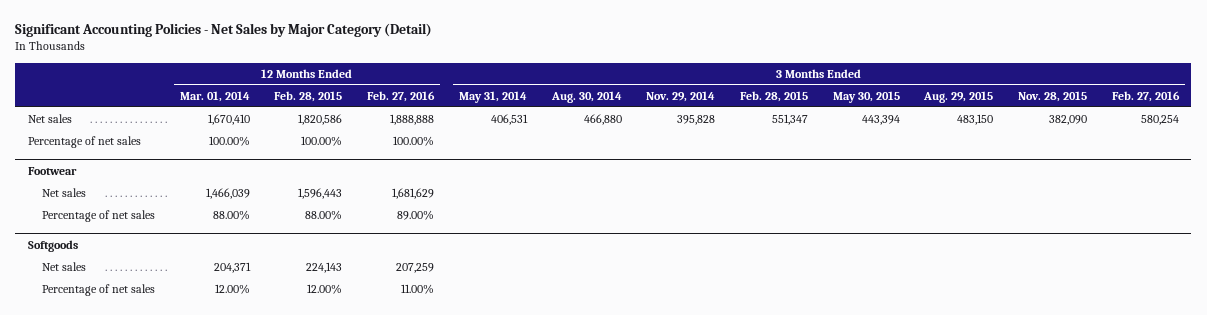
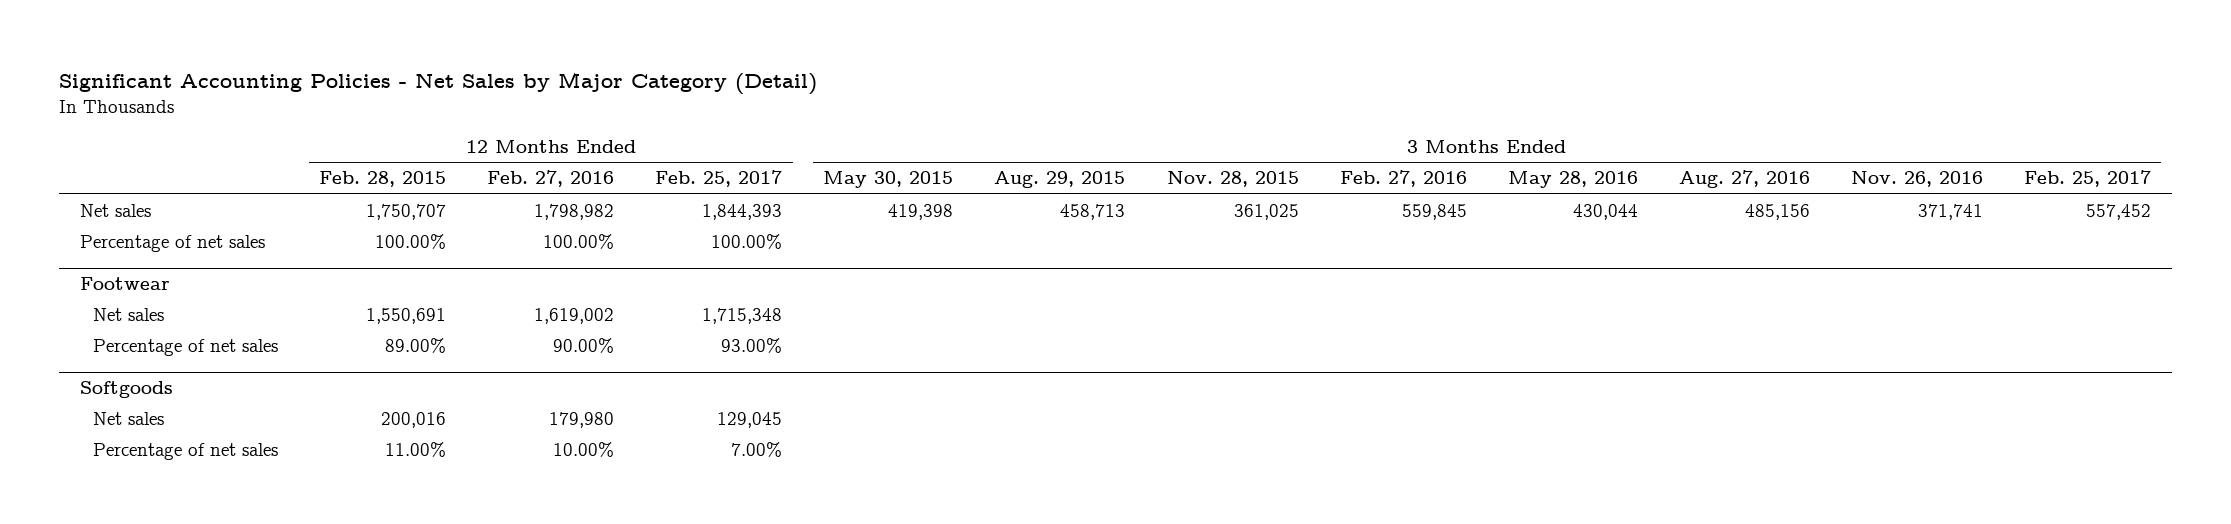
[179,90,250,102] Mar. 01, 2014 -> none
[458,90,527,103] May 31, 2014 -> none
[550,90,622,103] Aug. 30, 2014 -> none
[646,90,716,102] Nov. 29, 2014 -> none
[740,90,809,102] Feb. 28, 2015 -> none
none -> [655,170,783,188] Feb. 25, 2017
none -> [1507,171,1638,189] May 28, 2016
none -> [1678,170,1810,189] Aug. 27, 2016
none -> [1850,171,1983,188] Nov. 26, 2016
none -> [2023,170,2151,188] Feb. 25, 2017
[298,114,343,126] 1,820,586 -> [366,203,447,220] 1,750,707
[390,114,435,126] 1,888,888 -> [534,203,615,220] 1,798,982
[861,115,900,126] 443,394 -> [888,203,954,220] 419,398
[957,114,994,126] 483,150 -> [1060,203,1126,220] 458,713
[1049,115,1088,126] 382,090 -> [1233,203,1299,220] 361,025
[1140,115,1179,126] 580,254 -> [1401,203,1467,220] 559,845
[298,188,343,200] 1,596,443 -> [366,307,447,324] 1,550,691
[392,188,435,200] 1,681,629 -> [534,307,615,324] 1,619,002
[305,210,343,221] 88.00% -> [385,337,447,353] 89.00%
[397,210,435,221] 89.00% -> [553,337,615,353] 90.00%
[306,262,343,274] 224,143 -> [381,411,447,428] 200,016
[396,263,435,274] 207,259 -> [549,411,615,428] 179,980
[307,284,343,295] 12.00% -> [385,441,447,457] 11.00%
[401,284,435,295] 11.00% -> [553,441,615,457] 10.00%

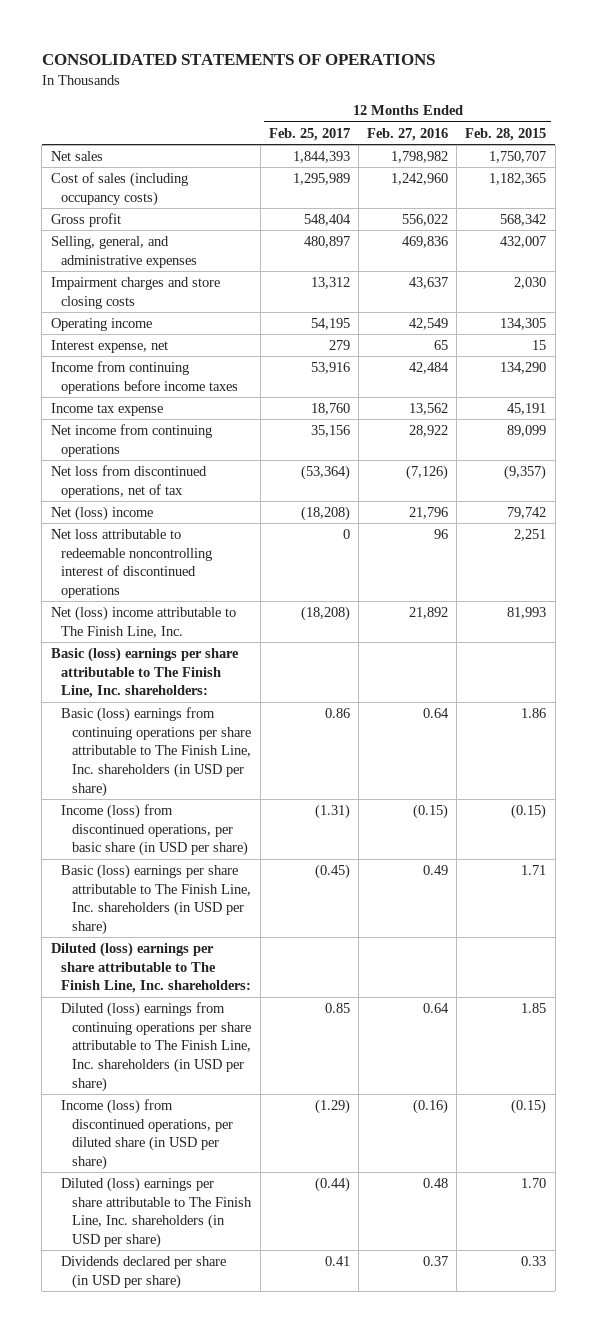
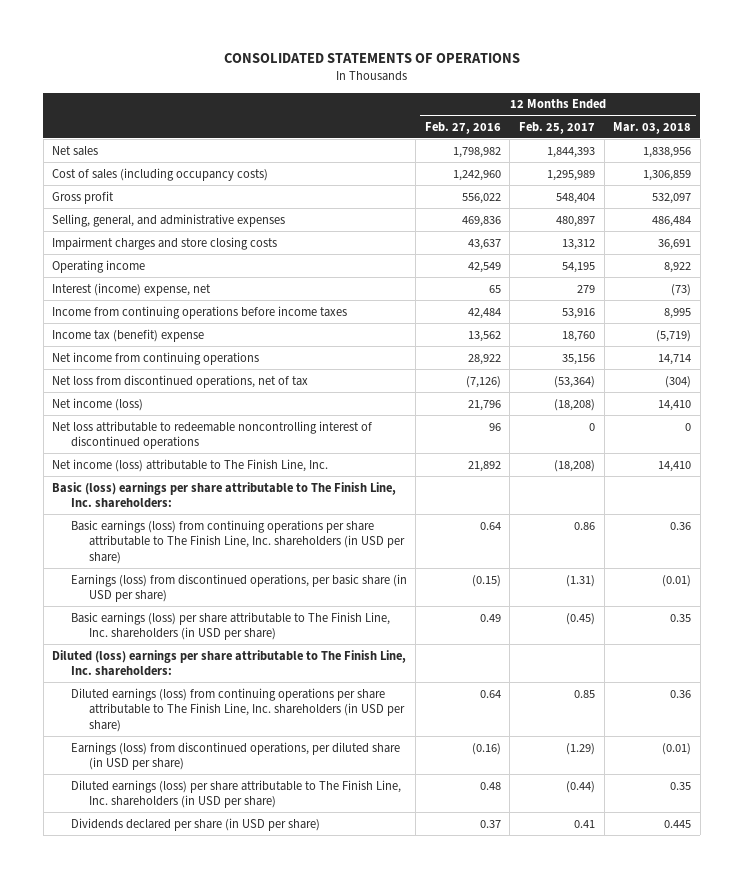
[465,127,547,141] Feb. 28, 2015 -> none
none -> [613,121,692,134] Mar. 03, 2018
[50,339,168,353] Interest expense, net -> [52,282,212,296] Interest (income) expense, net
[50,402,163,416] Income tax expense -> [52,328,205,342] Income tax (benefit) expense
[50,505,153,521] Net (loss) income -> [52,397,144,411] Net income (loss)
[50,605,236,638] Net (loss) income attributable to The Finish Line, Inc. -> [52,458,329,472] Net income (loss) attributable to The Finish Line, Inc.
[61,706,252,797] Basic (loss) earnings from continuing operations per share attributable to The Finish Line, Inc. shareholders (in USD per share) -> [70,519,406,565] Basic earnings (loss) from continuing operations per share attributable to The Finish Line, Inc. shareholders (in USD per share)
[61,803,249,857] Income (loss) from discontinued operations, per basic share (in USD per share) -> [70,573,407,603] Earnings (loss) from discontinued operations, per basic share (in USD per share)
[61,863,252,936] Basic (loss) earnings per share attributable to The Finish Line, Inc. shareholders (in USD per share) -> [70,611,390,641] Basic earnings (loss) per share attributable to The Finish Line, Inc. shareholders (in USD per share)
[61,1001,252,1092] Diluted (loss) earnings from continuing operations per share attributable to The Finish Line, Inc. shareholders (in USD per share) -> [70,687,406,733] Diluted earnings (loss) from continuing operations per share attributable to The Finish Line, Inc. shareholders (in USD per share)
[61,1098,234,1171] Income (loss) from discontinued operations, per diluted share (in USD per share) -> [70,741,400,771] Earnings (loss) from discontinued operations, per diluted share (in USD per share)
[61,1176,253,1249] Diluted (loss) earnings per share attributable to The Finish Line, Inc. shareholders (in USD per share) -> [70,779,401,809] Diluted earnings (loss) per share attributable to The Finish Line, Inc. shareholders (in USD per share)

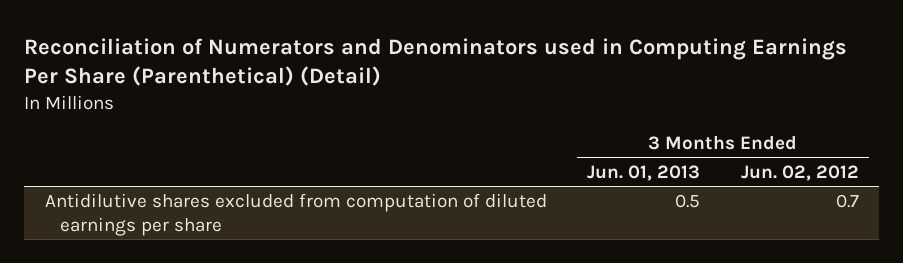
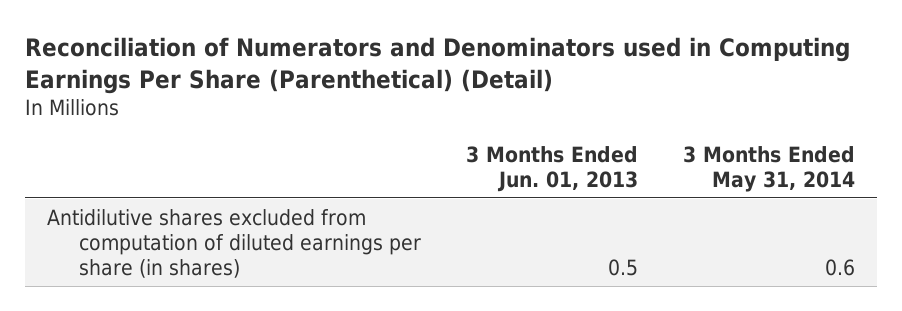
[740,164,859,181] Jun. 02, 2012 -> none
none -> [682,145,855,192] 3 Months Ended May 31, 2014
[44,193,547,236] Antidilutive shares excluded from computation of diluted earnings per share -> [47,209,422,279] Antidilutive shares excluded from computation of diluted earnings per share (in shares)

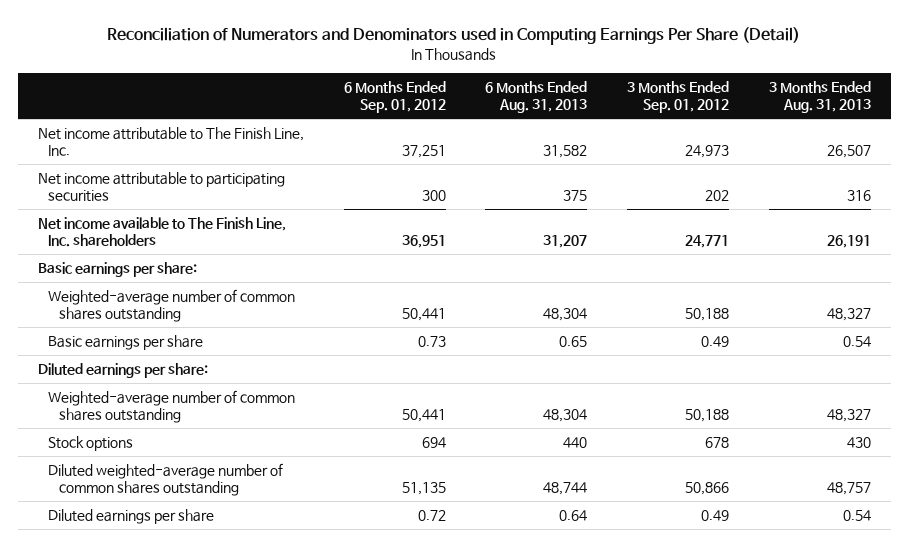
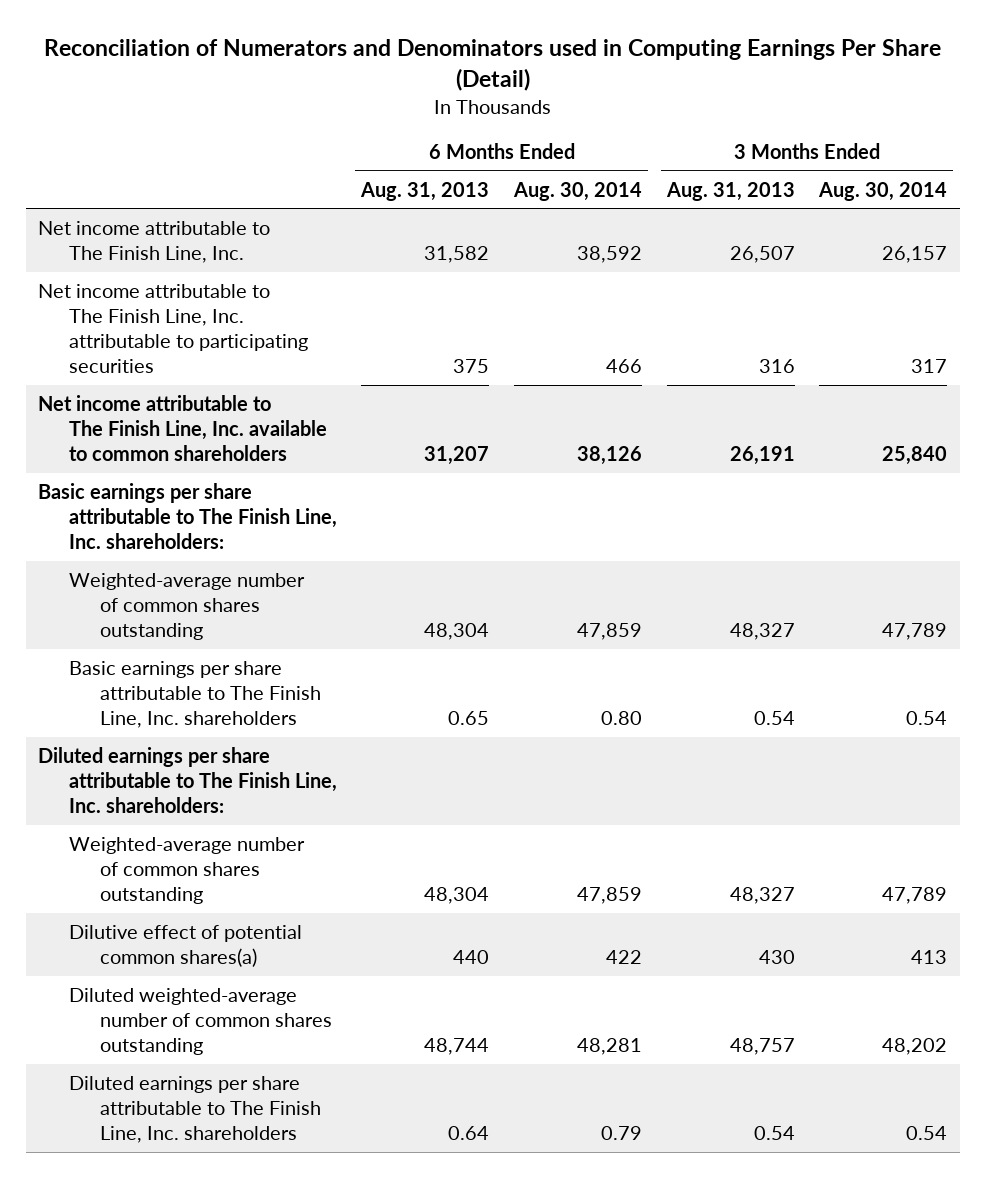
[343,81,446,114] 6 Months Ended Sep. 01, 2012 -> none
[626,81,729,114] 3 Months Ended Sep. 01, 2012 -> none
none -> [513,181,643,201] Aug. 30, 2014
none -> [818,181,948,201] Aug. 30, 2014
[37,172,285,203] Net income attributable to participating securities -> [38,283,308,374] Net income attributable to The Finish Line, Inc. attributable to participating securities
[37,217,286,248] Net income available to The Finish Line, Inc. shareholders -> [38,394,327,462] Net income attributable to The Finish Line, Inc. available to common shareholders
[37,262,197,278] Basic earnings per share: -> [38,482,337,550] Basic earnings per share attributable to The Finish Line, Inc. shareholders:
[48,335,204,351] Basic earnings per share -> [68,660,321,729] Basic earnings per share attributable to The Finish Line, Inc. shareholders
[37,363,208,379] Diluted earnings per share: -> [38,746,337,814] Diluted earnings per share attributable to The Finish Line, Inc. shareholders:
[48,436,134,452] Stock options -> [68,924,302,968] Dilutive effect of potential common shares(a)
[48,509,215,525] Diluted earnings per share -> [68,1075,321,1144] Diluted earnings per share attributable to The Finish Line, Inc. shareholders

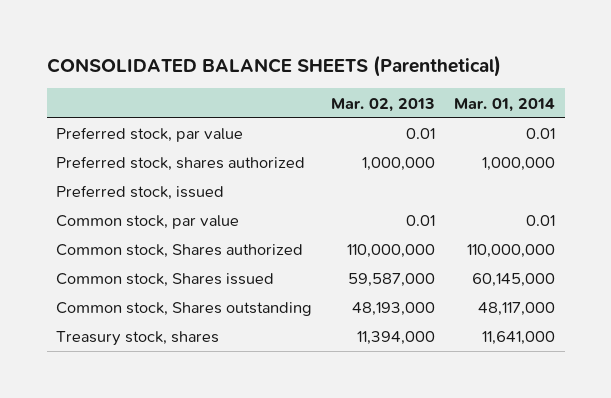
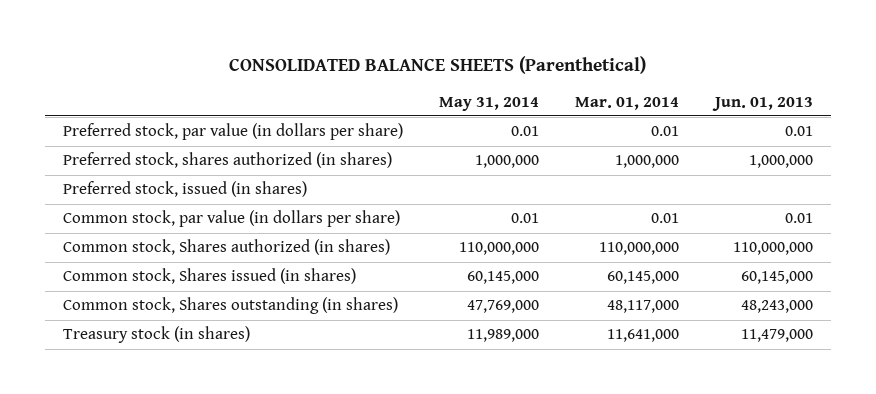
[331,97,436,112] Mar. 02, 2013 -> none
none -> [439,96,540,111] May 31, 2014
none -> [712,96,814,111] Jun. 01, 2013
[56,127,244,143] Preferred stock, par value -> [63,123,404,141] Preferred stock, par value (in dollars per share)
[56,156,306,172] Preferred stock, shares authorized -> [63,152,393,169] Preferred stock, shares authorized (in shares)
[56,185,225,201] Preferred stock, issued -> [63,181,308,198] Preferred stock, issued (in shares)
[56,215,240,230] Common stock, par value -> [63,210,401,228] Common stock, par value (in dollars per share)
[56,244,304,259] Common stock, Shares authorized -> [63,239,391,256] Common stock, Shares authorized (in shares)
[56,273,275,288] Common stock, Shares issued -> [63,268,357,285] Common stock, Shares issued (in shares)
[56,302,313,317] Common stock, Shares outstanding -> [63,297,399,315] Common stock, Shares outstanding (in shares)
[56,331,220,347] Treasury stock, shares -> [63,326,251,344] Treasury stock (in shares)

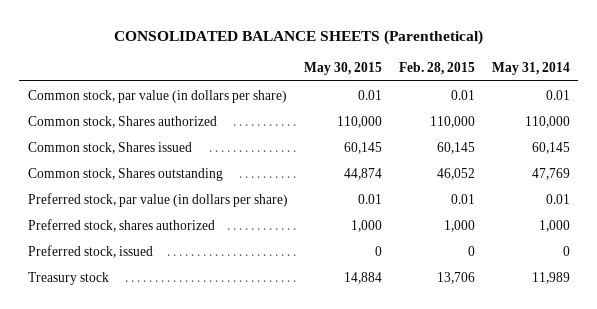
[575,96,680,110] Mar. 01, 2014 -> none
[712,96,814,111] Jun. 01, 2013 -> none
none -> [304,61,383,75] May 30, 2015
none -> [399,61,476,75] Feb. 28, 2015
[63,152,393,169] Preferred stock, shares authorized (in shares) -> none
[63,181,308,198] Preferred stock, issued (in shares) -> none
[63,239,391,256] Common stock, Shares authorized (in shares) -> [27,115,217,128] Common stock, Shares authorized
[459,242,540,256] 110,000,000 -> [524,115,570,128] 110,000
[63,268,357,285] Common stock, Shares issued (in shares) -> [27,141,192,154] Common stock, Shares issued
[467,271,540,285] 60,145,000 -> [531,141,570,154] 60,145
[63,297,399,315] Common stock, Shares outstanding (in shares) -> [27,167,223,181] Common stock, Shares outstanding
[467,300,540,314] 47,769,000 -> [531,167,570,180] 47,769
[63,123,404,141] Preferred stock, par value (in dollars per share) -> [27,192,288,207] Preferred stock, par value (in dollars per share)
none -> [27,218,215,232] Preferred stock, shares authorized
none -> [27,244,153,258] Preferred stock, issued
[63,326,251,344] Treasury stock (in shares) -> [27,271,109,285] Treasury stock
[467,329,540,343] 11,989,000 -> [531,271,570,284] 11,989

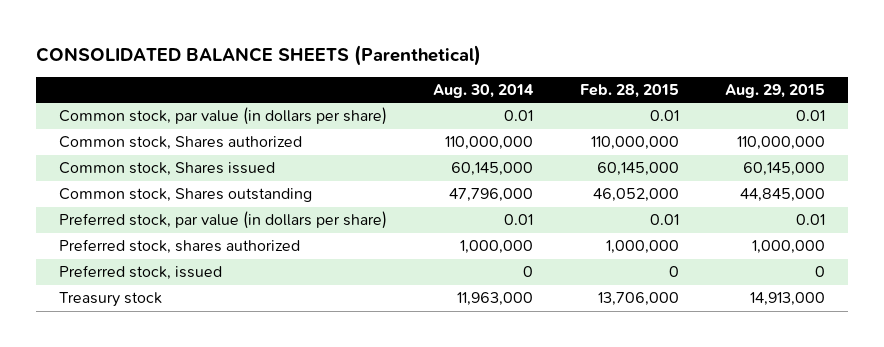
[304,61,383,75] May 30, 2015 -> none
[491,61,570,75] May 31, 2014 -> none
none -> [433,84,535,99] Aug. 30, 2014
none -> [724,84,825,99] Aug. 29, 2015
[430,115,476,128] 110,000 -> [590,136,679,151] 110,000,000
[437,141,476,154] 60,145 -> [596,162,679,177] 60,145,000
[437,167,476,180] 46,052 -> [592,188,679,203] 46,052,000
[444,219,476,232] 1,000 -> [605,240,679,255] 1,000,000
[437,271,476,284] 13,706 -> [597,292,679,307] 13,706,000

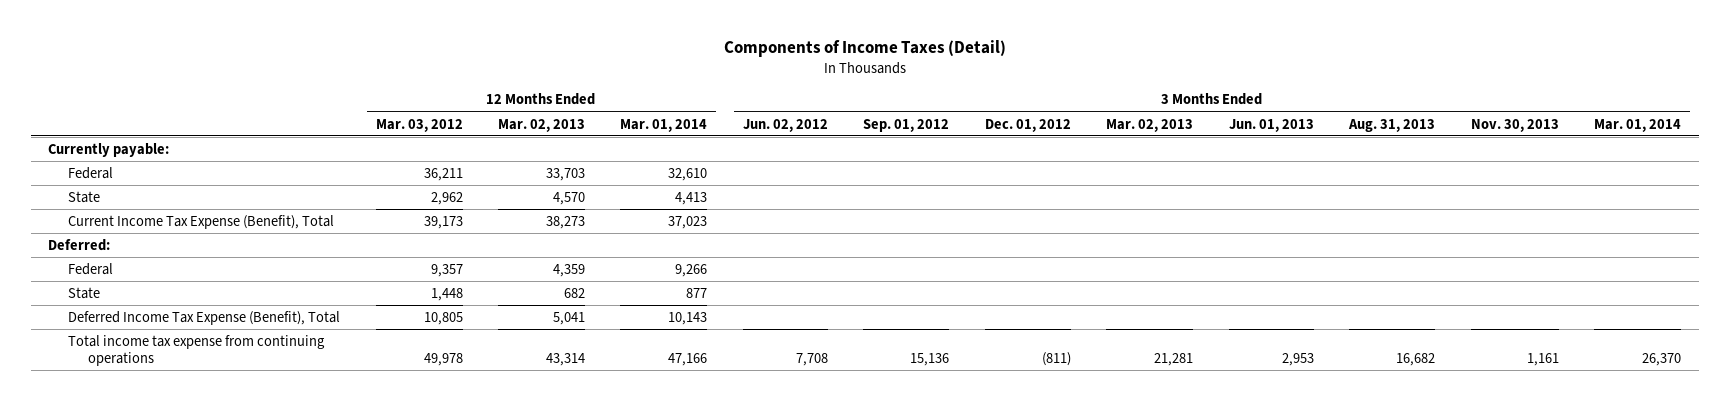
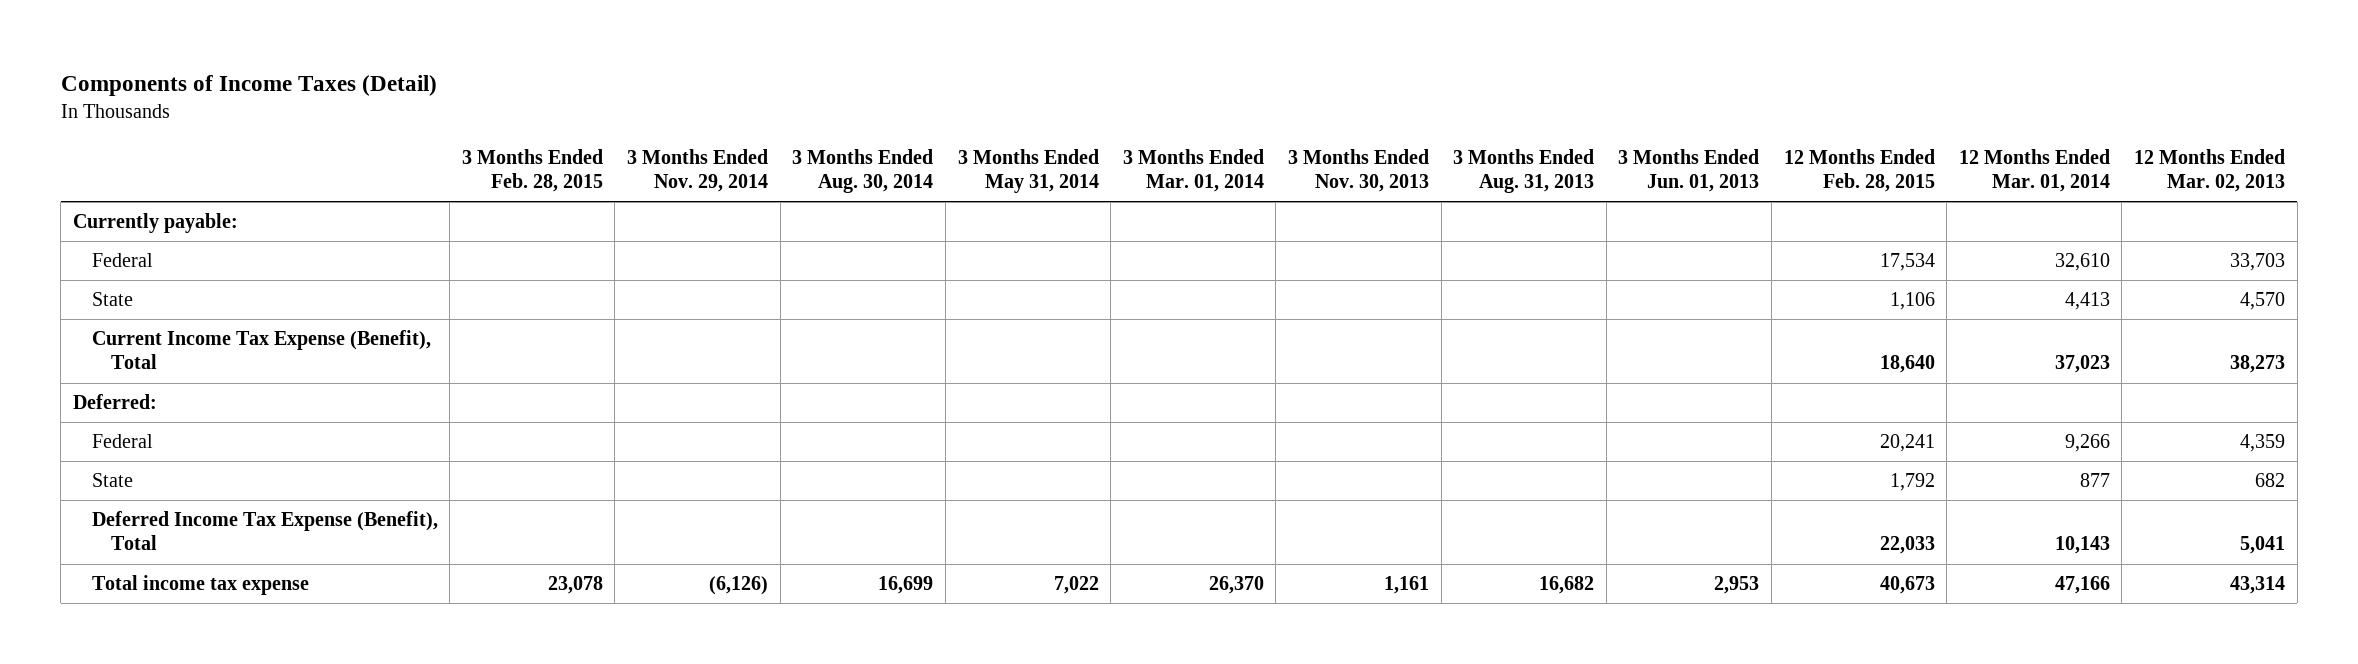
[375,118,463,132] Mar. 03, 2012 -> none
[742,118,828,132] Jun. 02, 2012 -> none
[863,118,950,132] Sep. 01, 2012 -> none
[984,118,1071,132] Dec. 01, 2012 -> none
[1106,118,1194,132] Mar. 02, 2013 -> none
none -> [461,149,603,193] 3 Months Ended Feb. 28, 2015
none -> [627,149,769,193] 3 Months Ended Nov. 29, 2014
none -> [792,149,934,194] 3 Months Ended Aug. 30, 2014
none -> [957,149,1099,194] 3 Months Ended May 31, 2014
none -> [1783,149,1935,193] 12 Months Ended Feb. 28, 2015
[68,334,326,366] Total income tax expense from continuing operations -> [91,575,309,596] Total income tax expense

